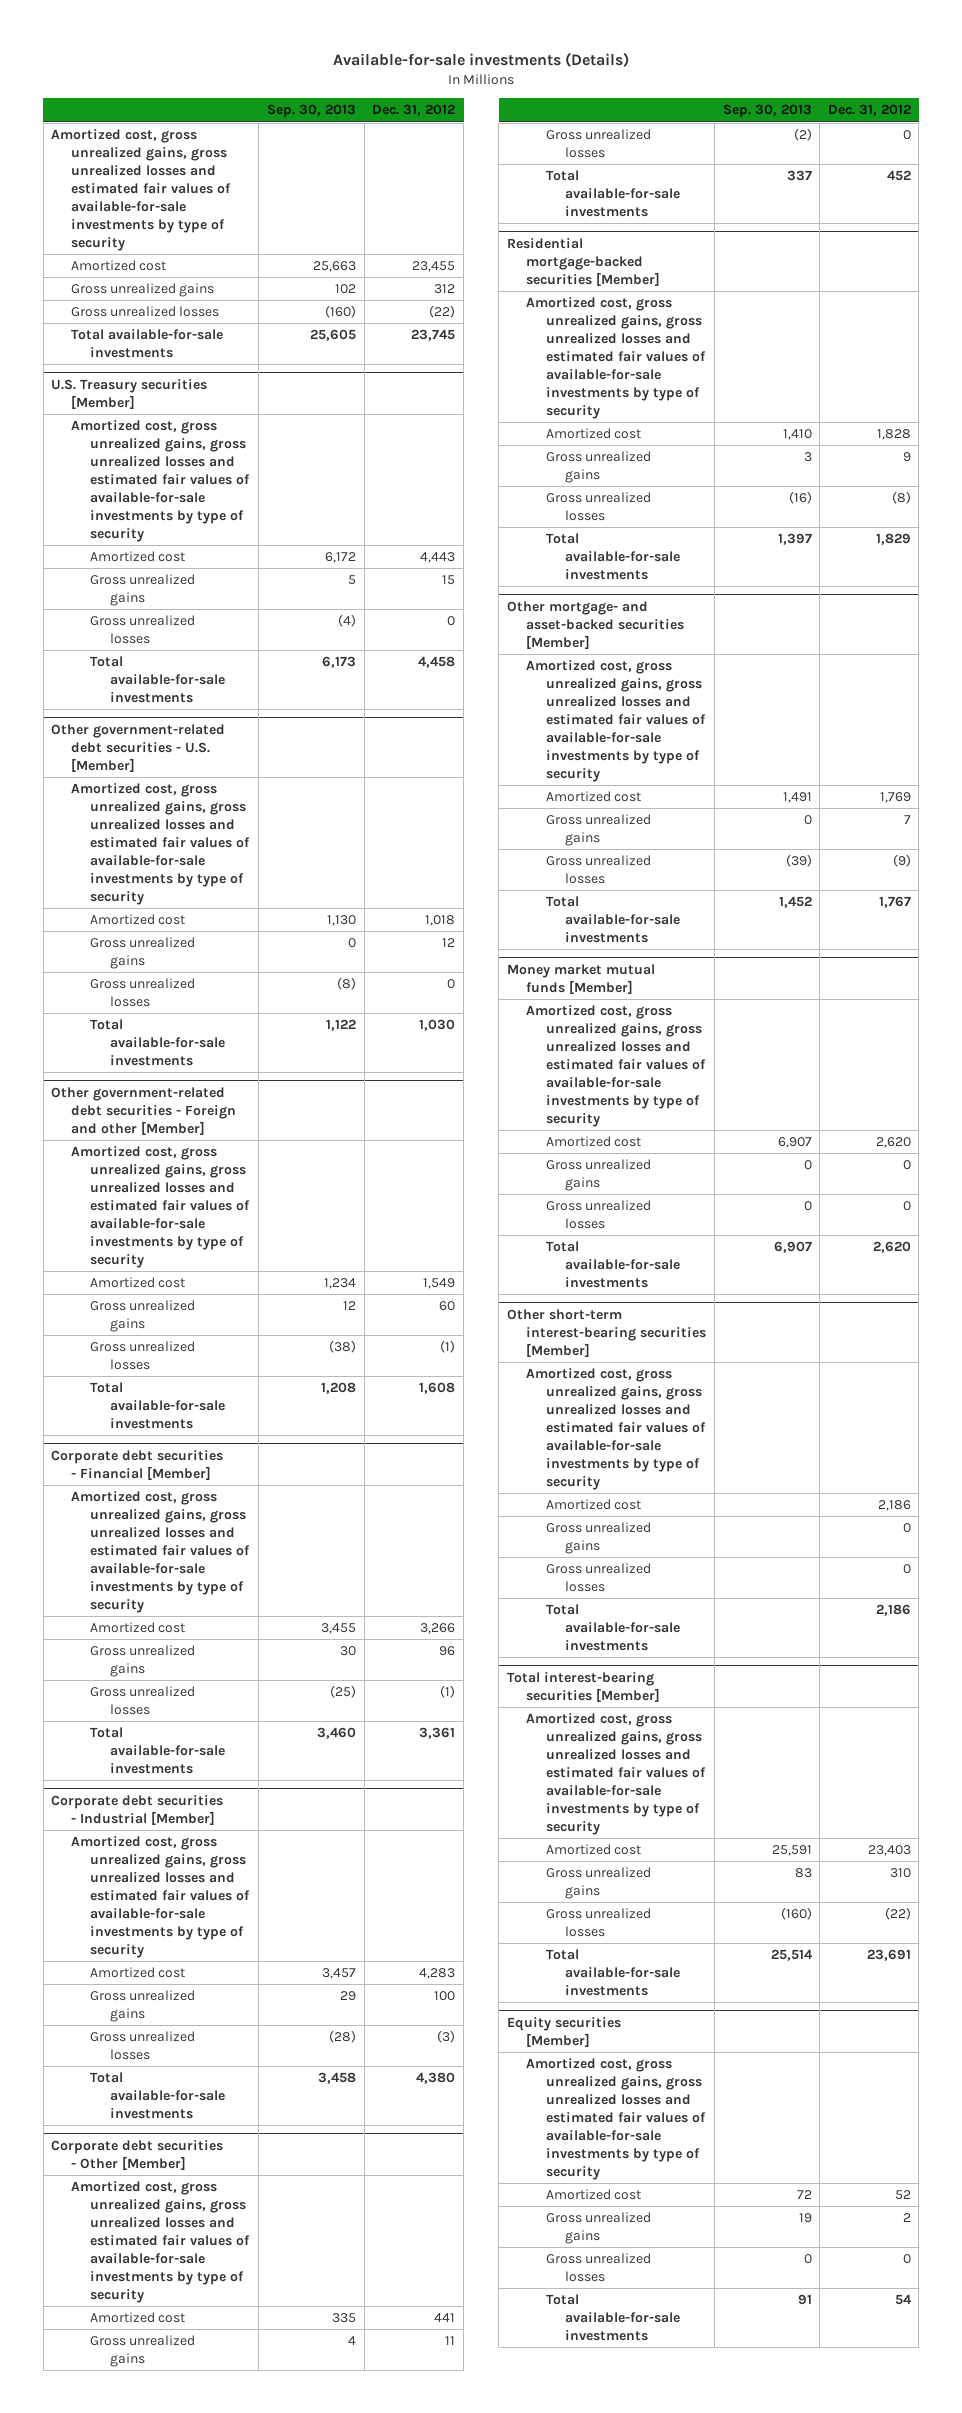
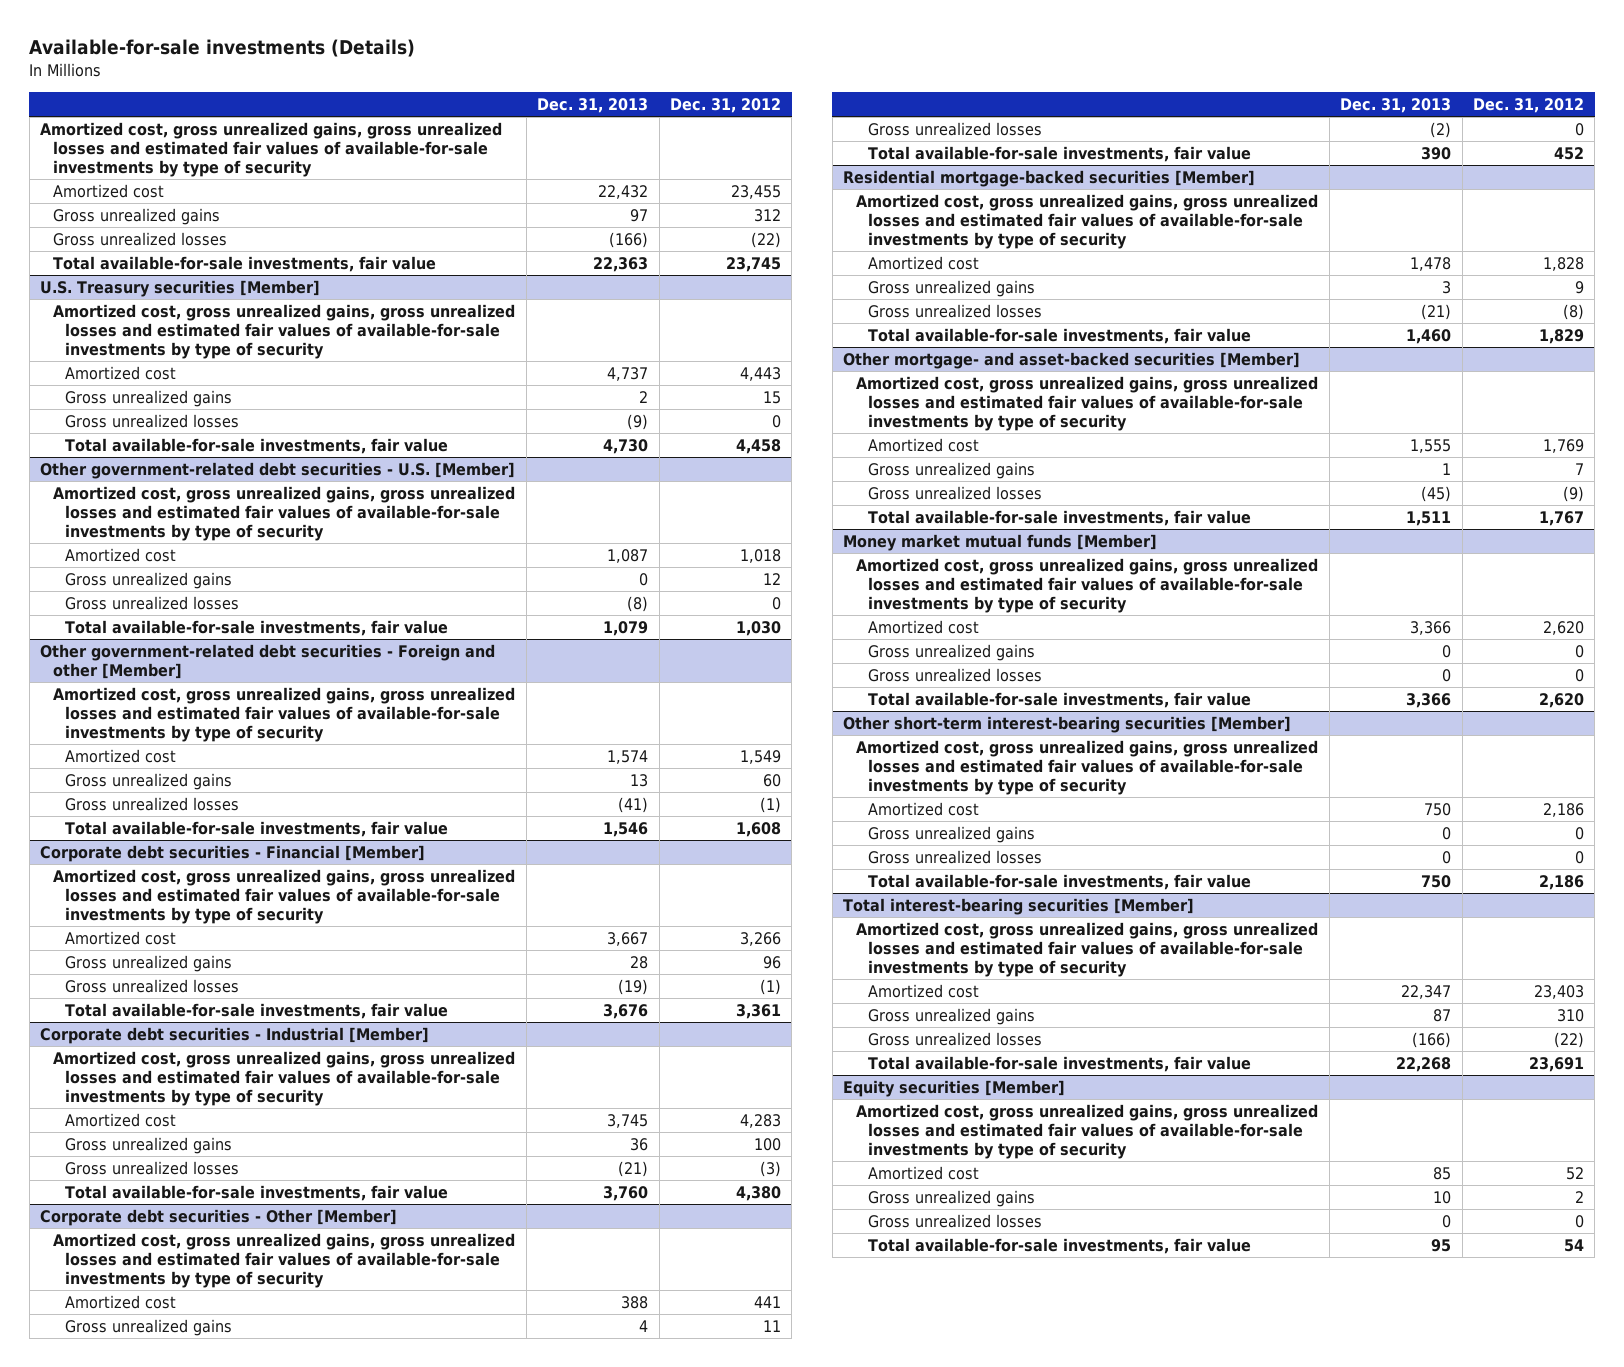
[267,104,357,119] Sep. 30, 2013 -> none
none -> [537,98,649,114] Dec. 31, 2013
[70,329,223,358] Total available-for-sale investments -> [52,255,436,272] Total available-for-sale investments, fair value
[90,656,225,703] Total available-for-sale investments -> [64,437,448,454] Total available-for-sale investments, fair value
[90,1019,225,1066] Total available-for-sale investments -> [64,619,448,636] Total available-for-sale investments, fair value
[90,1382,225,1429] Total available-for-sale investments -> [64,820,448,837] Total available-for-sale investments, fair value
[90,1727,225,1774] Total available-for-sale investments -> [64,1002,448,1019] Total available-for-sale investments, fair value
[90,2072,225,2119] Total available-for-sale investments -> [64,1184,448,1201] Total available-for-sale investments, fair value
[545,170,681,217] Total available-for-sale investments -> [868,145,1252,162] Total available-for-sale investments, fair value
[545,533,681,580] Total available-for-sale investments -> [868,327,1252,344] Total available-for-sale investments, fair value
[545,896,681,943] Total available-for-sale investments -> [868,509,1252,526] Total available-for-sale investments, fair value
[545,1241,681,1288] Total available-for-sale investments -> [868,691,1252,708] Total available-for-sale investments, fair value
[545,1604,681,1651] Total available-for-sale investments -> [868,873,1252,890] Total available-for-sale investments, fair value
[545,1949,681,1996] Total available-for-sale investments -> [868,1055,1252,1072] Total available-for-sale investments, fair value
[545,2294,681,2341] Total available-for-sale investments -> [868,1237,1252,1254] Total available-for-sale investments, fair value

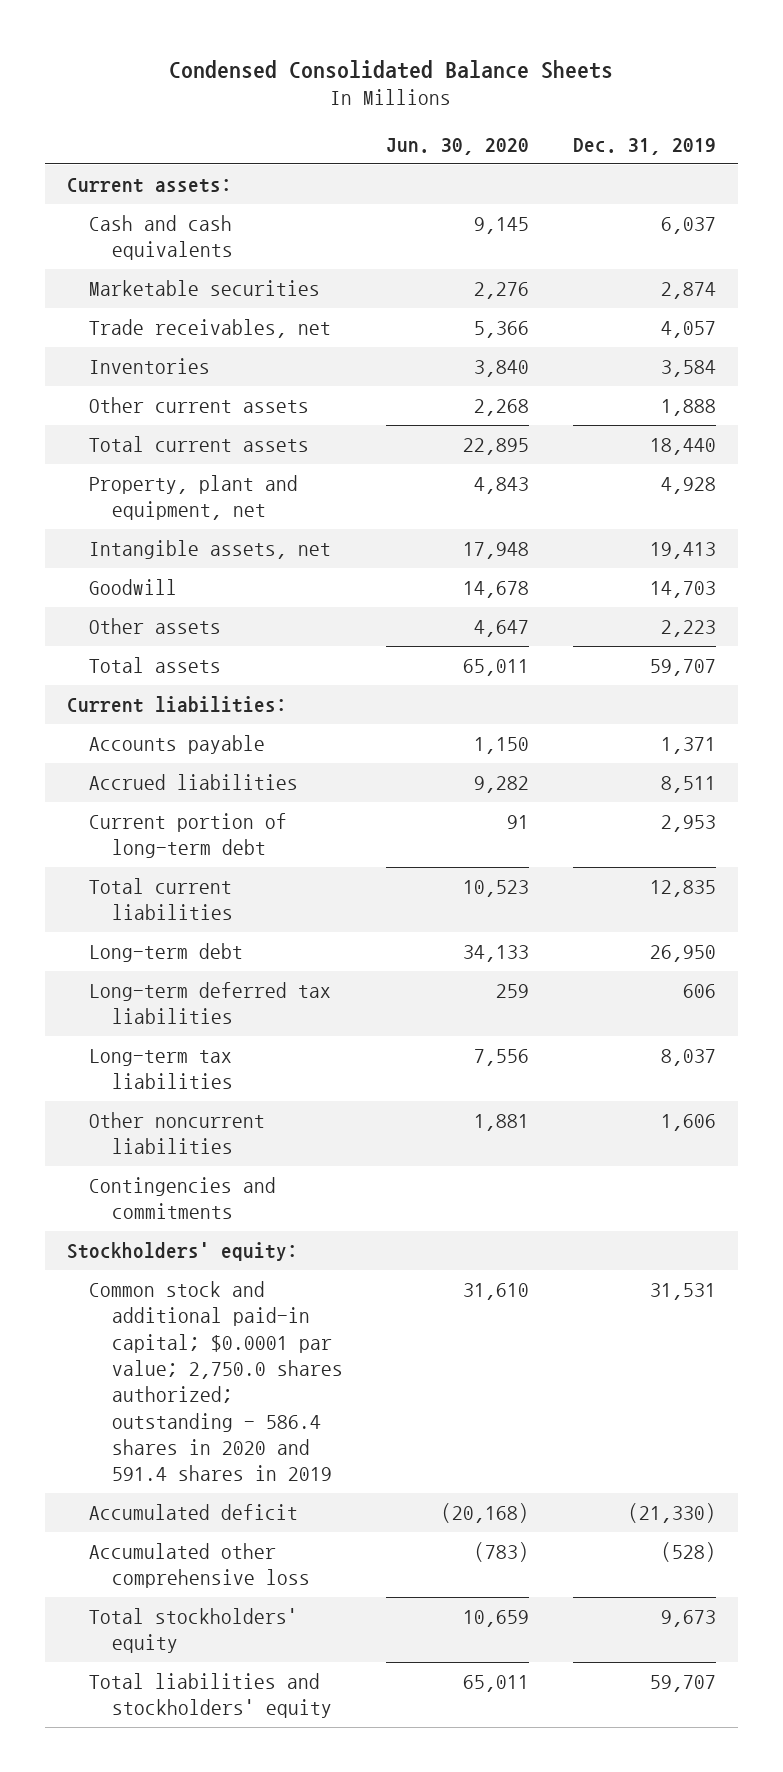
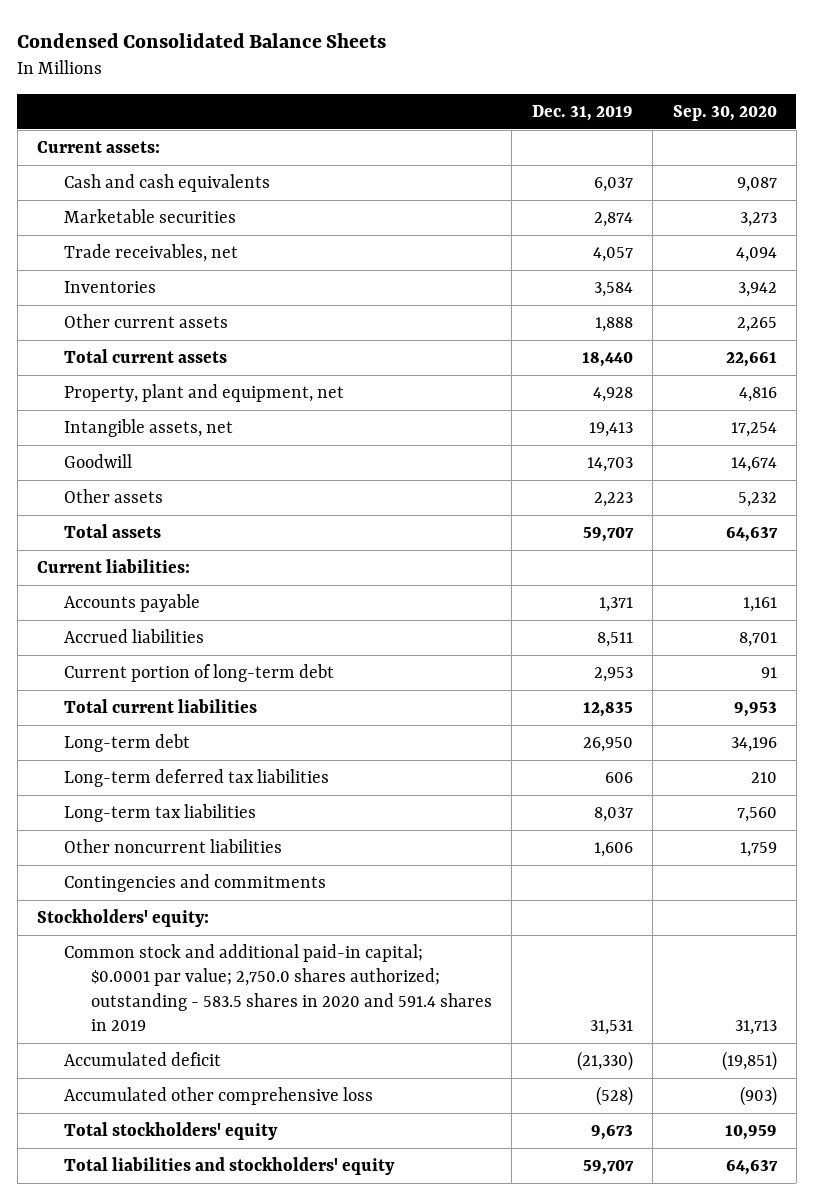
[386,137,530,155] Jun. 30, 2020 -> none
none -> [672,105,777,122] Sep. 30, 2020
[89,1280,343,1482] Common stock and additional paid-in capital; $0.0001 par value; 2,750.0 shares authorized; outstanding - 586.4 shares in 2020 and 591.4 shares in 2019 -> [64,944,493,1032] Common stock and additional paid-in capital; $0.0001 par value; 2,750.0 shares authorized; outstanding - 583.5 shares in 2020 and 591.4 shares in 2019

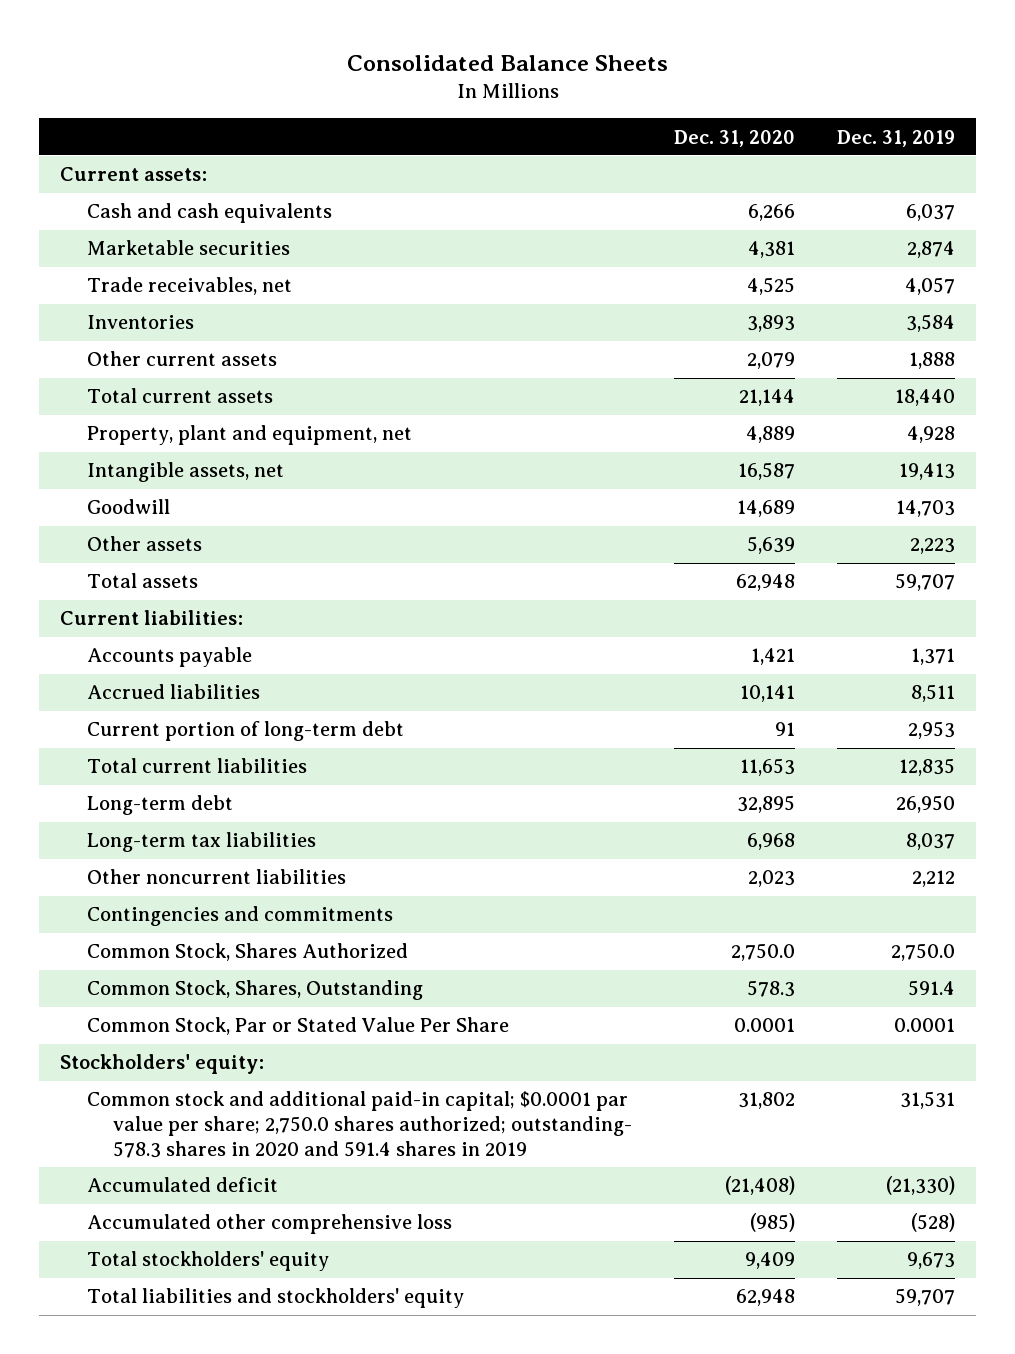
[17,32,387,48] Condensed Consolidated Balance Sheets -> [346,54,668,71] Consolidated Balance Sheets
[672,105,777,122] Sep. 30, 2020 -> none
none -> [674,129,796,147] Dec. 31, 2020
[64,769,330,788] Long-term deferred tax liabilities -> none
[593,842,633,858] 1,606 -> [911,870,955,888] 2,212
none -> [86,943,408,962] Common Stock, Shares Authorized
none -> [86,980,423,1001] Common Stock, Shares, Outstanding
none -> [86,1017,509,1036] Common Stock, Par or Stated Value Per Share
[64,944,493,1032] Common stock and additional paid-in capital; $0.0001 par value; 2,750.0 shares authorized; outstanding - 583.5 shares in 2020 and 591.4 shares in 2019 -> [86,1091,633,1159] Common stock and additional paid-in capital; $0.0001 par value per share; 2,750.0 shares authorized; outstanding- 578.3 shares in 2020 and 591.4 shares in 2019

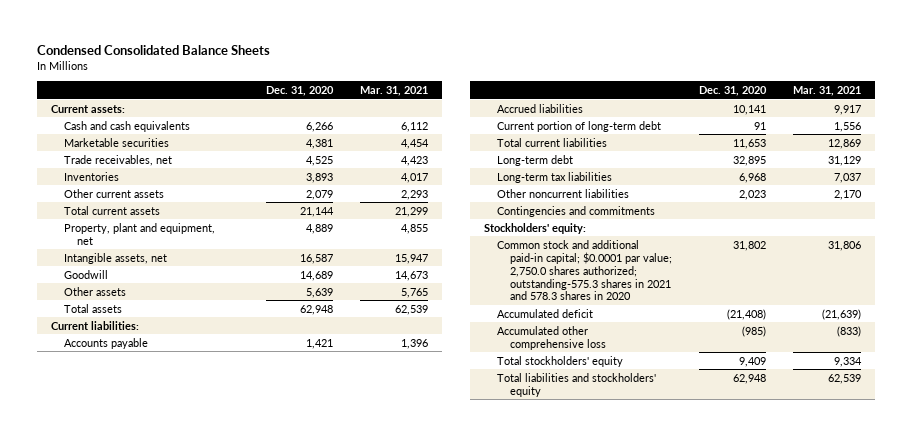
[346,54,668,71] Consolidated Balance Sheets -> [37,44,271,55] Condensed Consolidated Balance Sheets
[836,129,955,147] Dec. 31, 2019 -> none
none -> [360,85,429,96] Mar. 31, 2021
[86,943,408,962] Common Stock, Shares Authorized -> none
[86,980,423,1001] Common Stock, Shares, Outstanding -> none
[86,1017,509,1036] Common Stock, Par or Stated Value Per Share -> none
[86,1091,633,1159] Common stock and additional paid-in capital; $0.0001 par value per share; 2,750.0 shares authorized; outstanding- 578.3 shares in 2020 and 591.4 shares in 2019 -> [496,239,672,301] Common stock and additional paid-in capital; $0.0001 par value; 2,750.0 shares authorized; outstanding-575.3 shares in 2021 and 578.3 shares in 2020

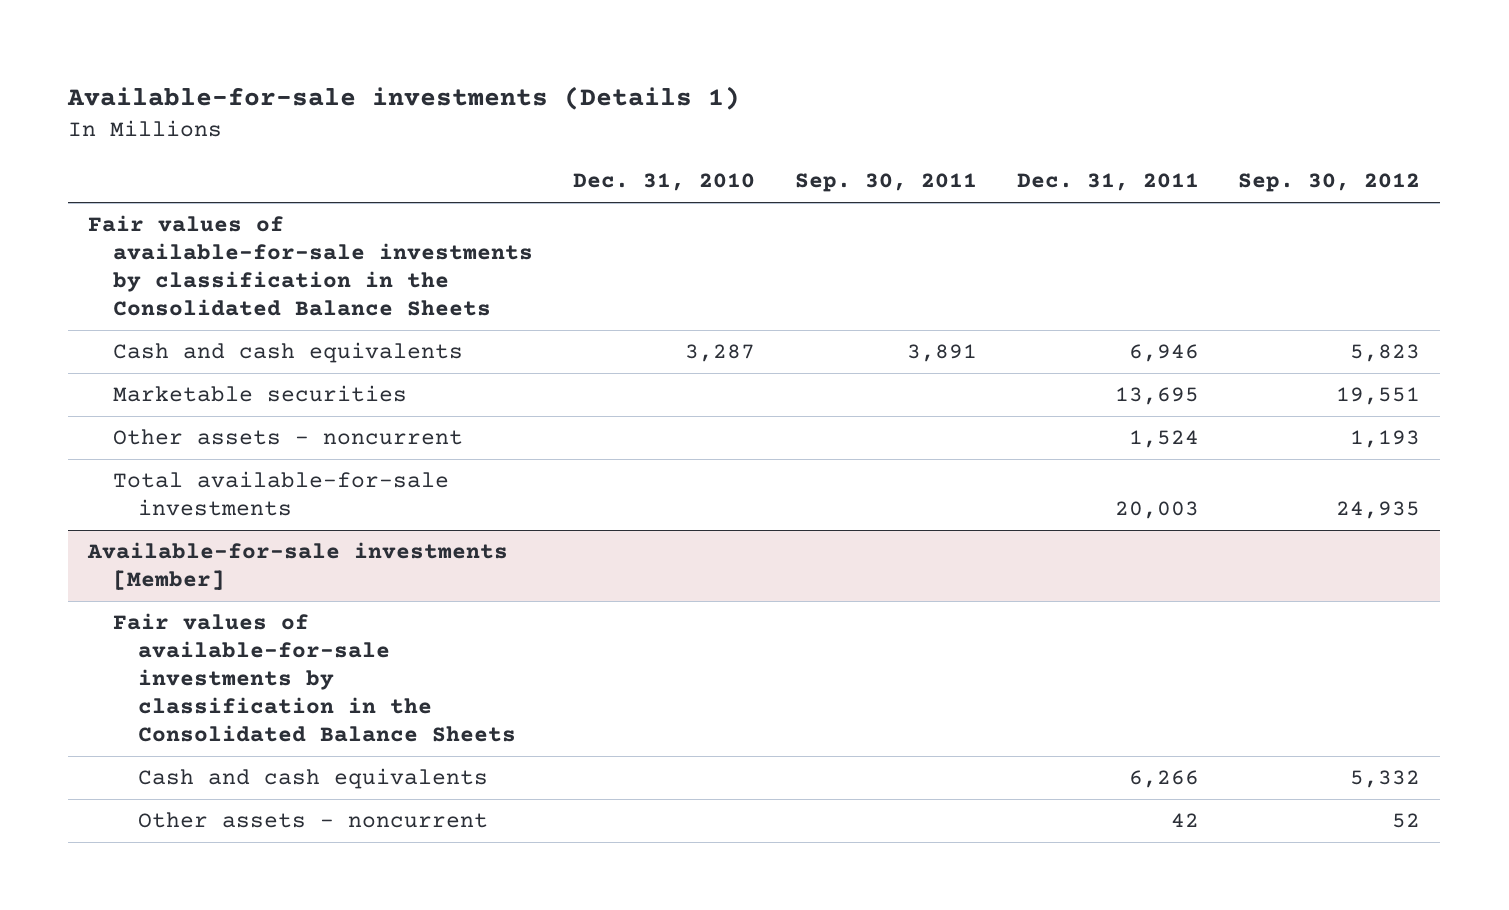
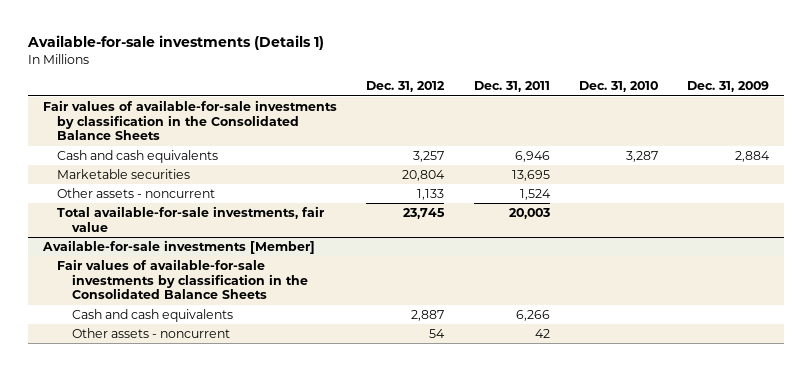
[794,173,977,193] Sep. 30, 2011 -> none
[1238,173,1421,193] Sep. 30, 2012 -> none
none -> [366,81,446,93] Dec. 31, 2012
none -> [687,81,770,93] Dec. 31, 2009
[112,471,449,517] Total available-for-sale investments -> [57,205,326,232] Total available-for-sale investments, fair value

